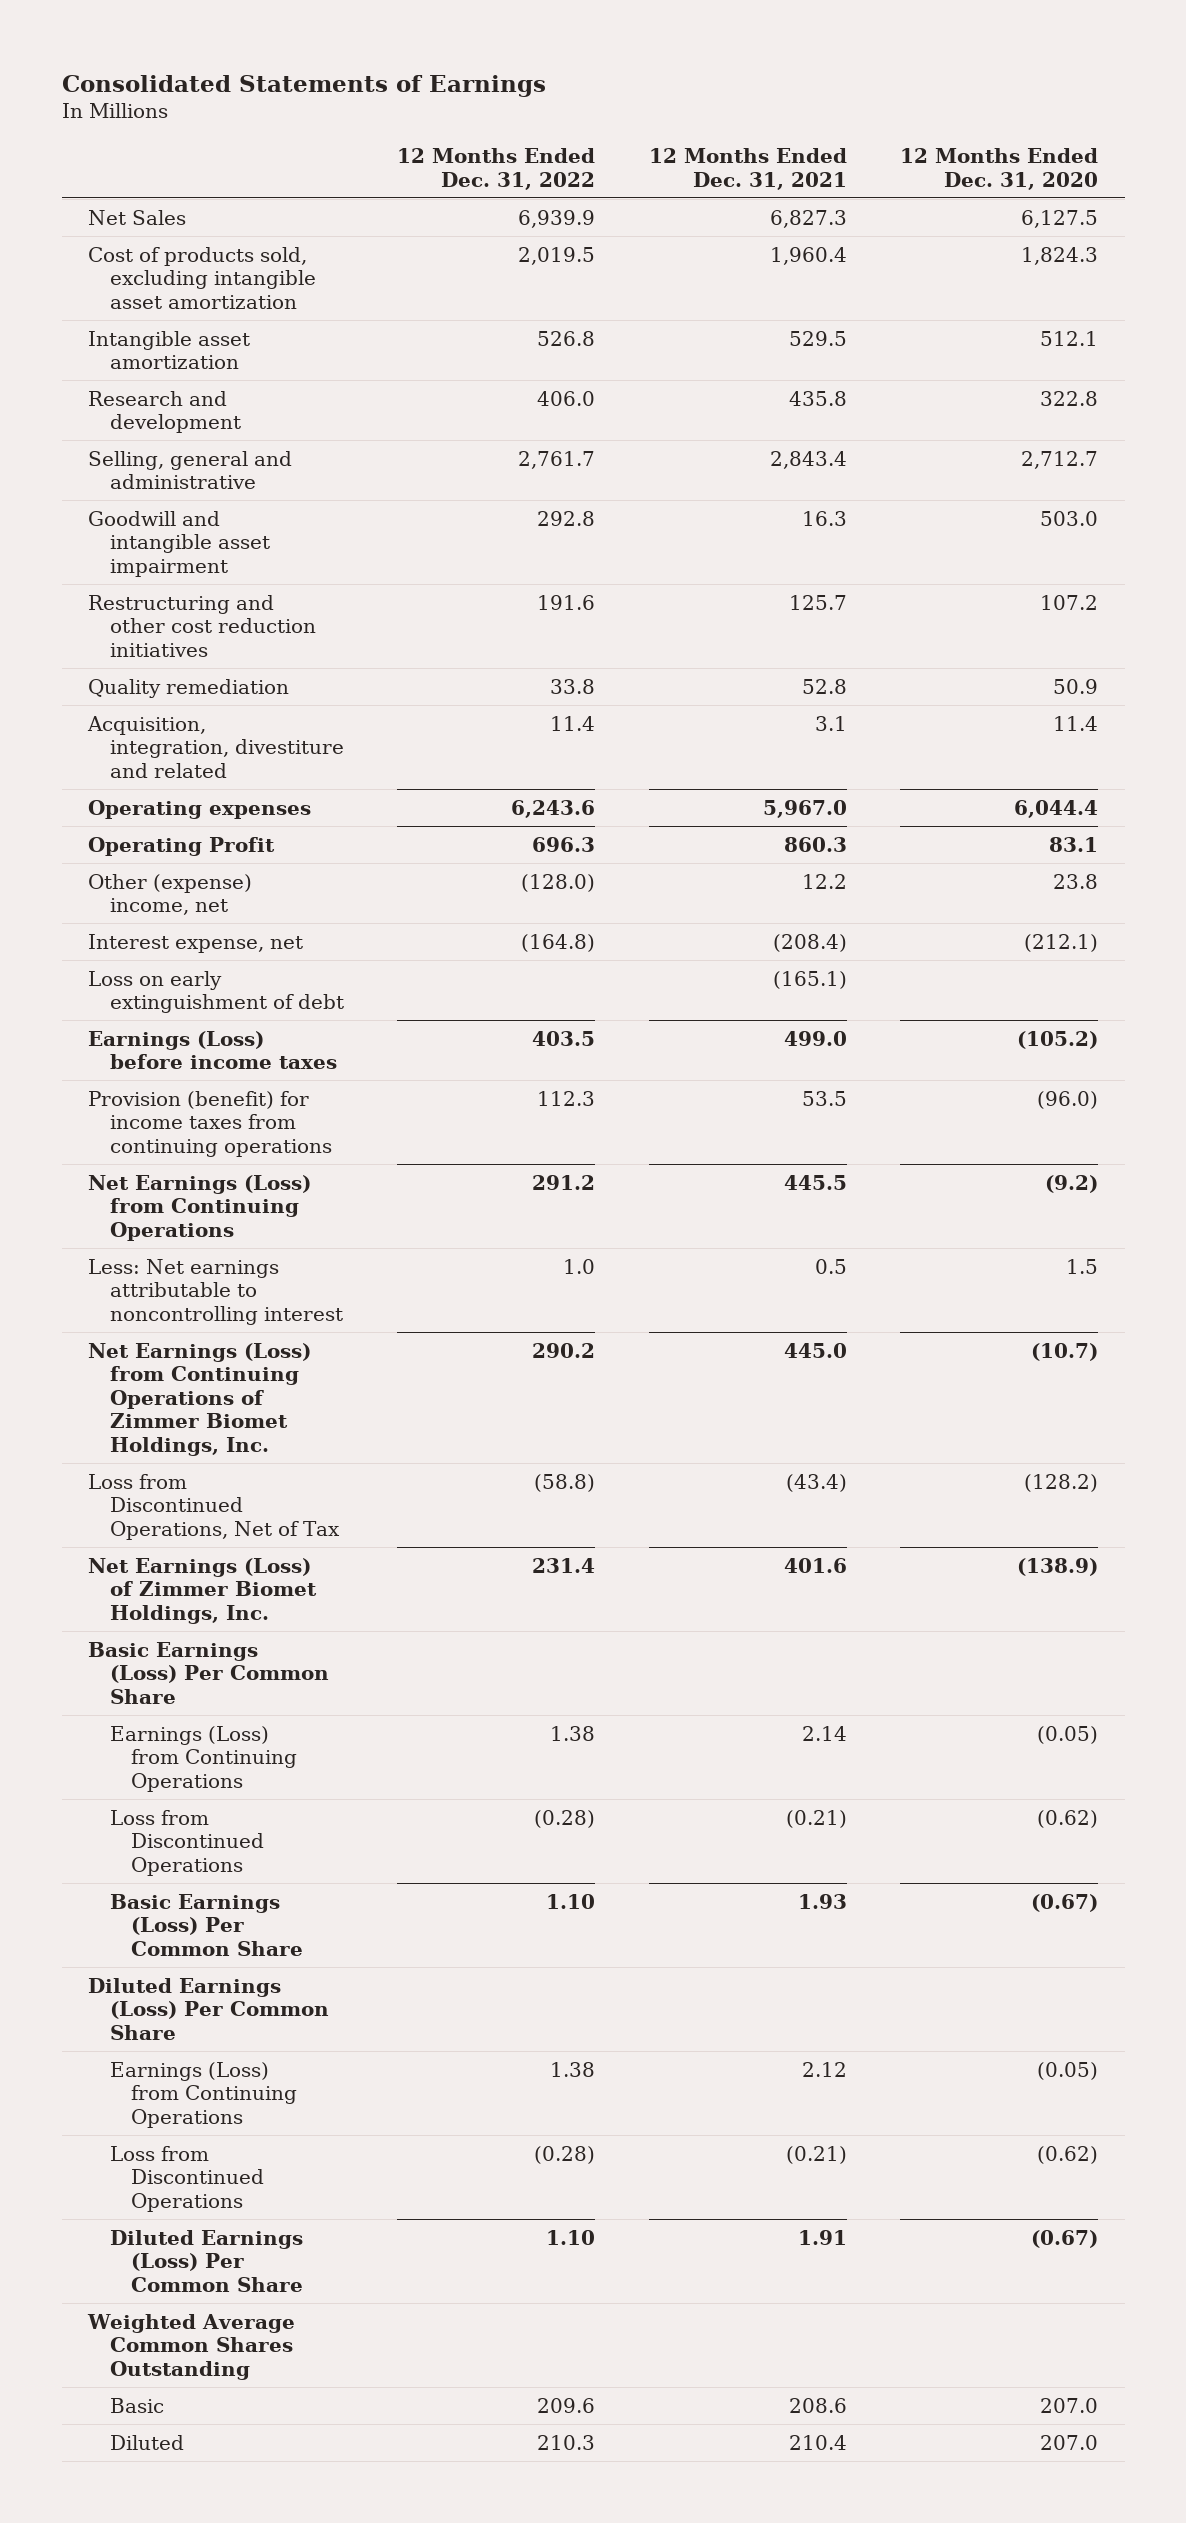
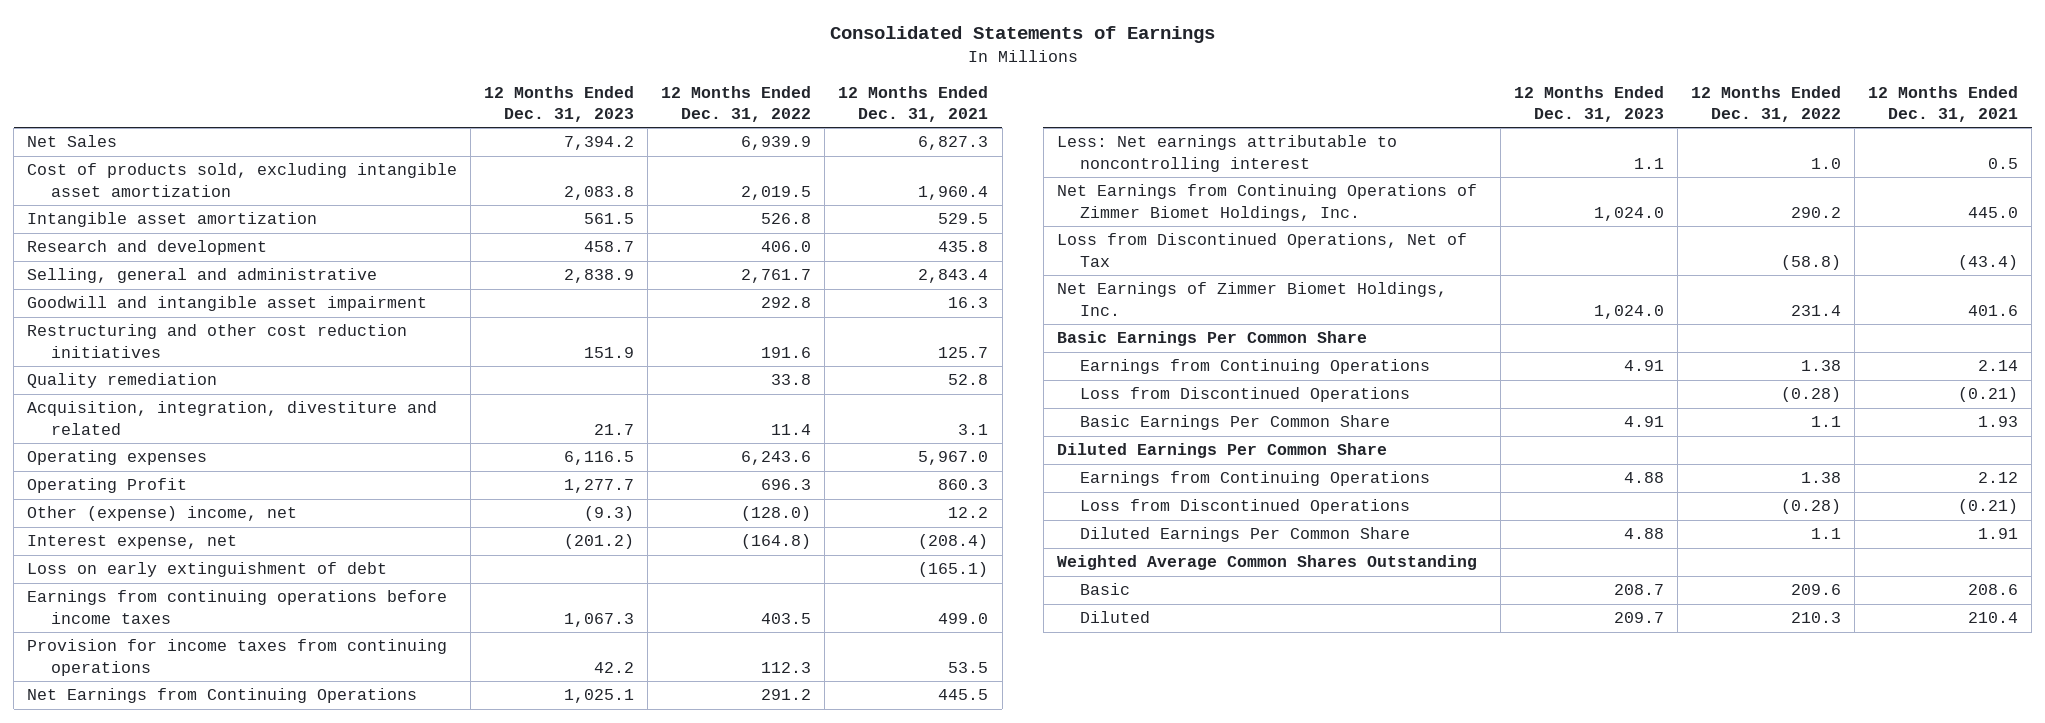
[900,147,1099,190] 12 Months Ended Dec. 31, 2020 -> none
none -> [484,85,635,122] 12 Months Ended Dec. 31, 2023
[88,1030,337,1070] Earnings (Loss) before income taxes -> [27,590,448,624] Earnings from continuing operations before income taxes
[88,1090,332,1157] Provision (benefit) for income taxes from continuing operations -> [27,639,448,676] Provision for income taxes from continuing operations
[88,1174,312,1241] Net Earnings (Loss) from Continuing Operations -> [27,688,418,704] Net Earnings from Continuing Operations
[88,1342,312,1457] Net Earnings (Loss) from Continuing Operations of Zimmer Biomet Holdings, Inc. -> [1056,184,1477,221] Net Earnings from Continuing Operations of Zimmer Biomet Holdings, Inc.
[88,1557,317,1624] Net Earnings (Loss) of Zimmer Biomet Holdings, Inc. -> [1056,282,1447,316] Net Earnings of Zimmer Biomet Holdings, Inc.
[88,1641,329,1704] Basic Earnings (Loss) Per Common Share -> [1056,331,1367,347] Basic Earnings Per Common Share
[109,1725,298,1792] Earnings (Loss) from Continuing Operations -> [1080,359,1431,375] Earnings from Continuing Operations
[109,1893,304,1956] Basic Earnings (Loss) Per Common Share -> [1080,415,1391,431] Basic Earnings Per Common Share
[546,1893,596,1909] 1.10 -> [1810,416,1841,428] 1.1
[88,1977,329,2040] Diluted Earnings (Loss) Per Common Share -> [1056,443,1387,459] Diluted Earnings Per Common Share
[109,2061,298,2128] Earnings (Loss) from Continuing Operations -> [1080,471,1431,487] Earnings from Continuing Operations
[109,2229,304,2292] Diluted Earnings (Loss) Per Common Share -> [1080,527,1411,543] Diluted Earnings Per Common Share
[546,2229,596,2245] 1.10 -> [1810,528,1841,540] 1.1

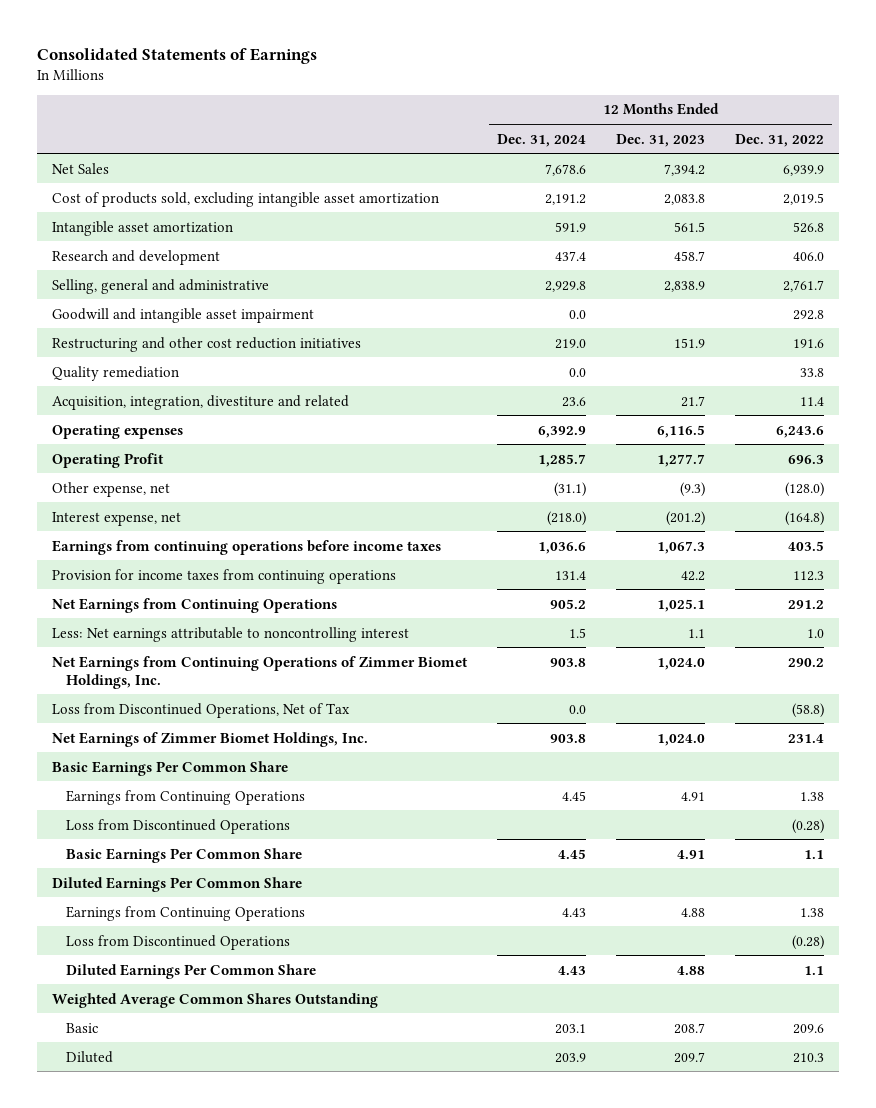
[838,85,989,122] 12 Months Ended Dec. 31, 2021 -> none
none -> [496,133,586,147] Dec. 31, 2024
[27,506,298,522] Other (expense) income, net -> [51,481,170,497] Other expense, net
[27,562,388,578] Loss on early extinguishment of debt -> none

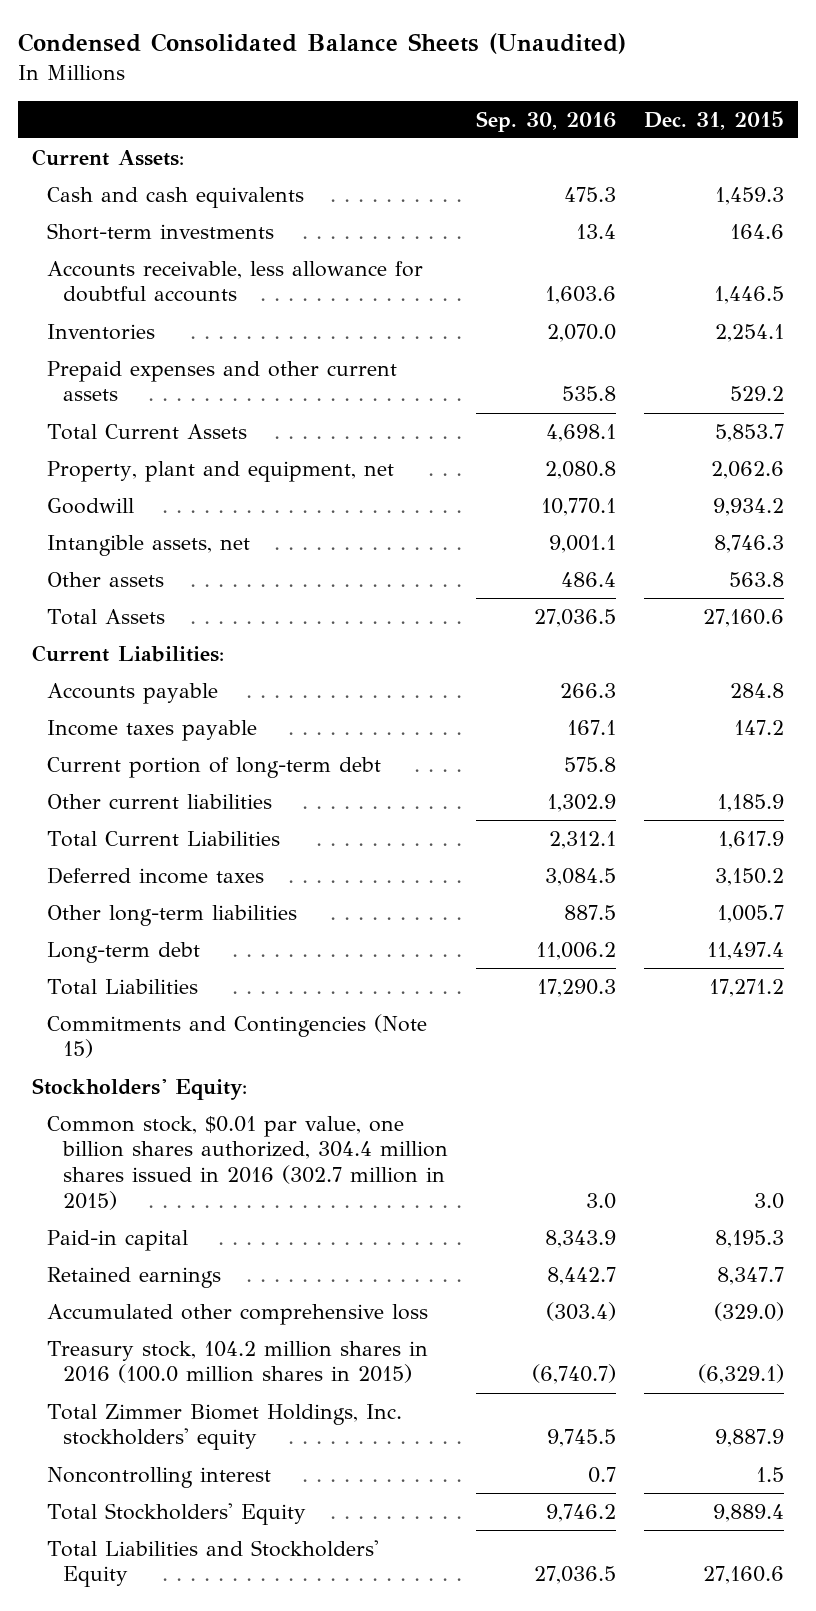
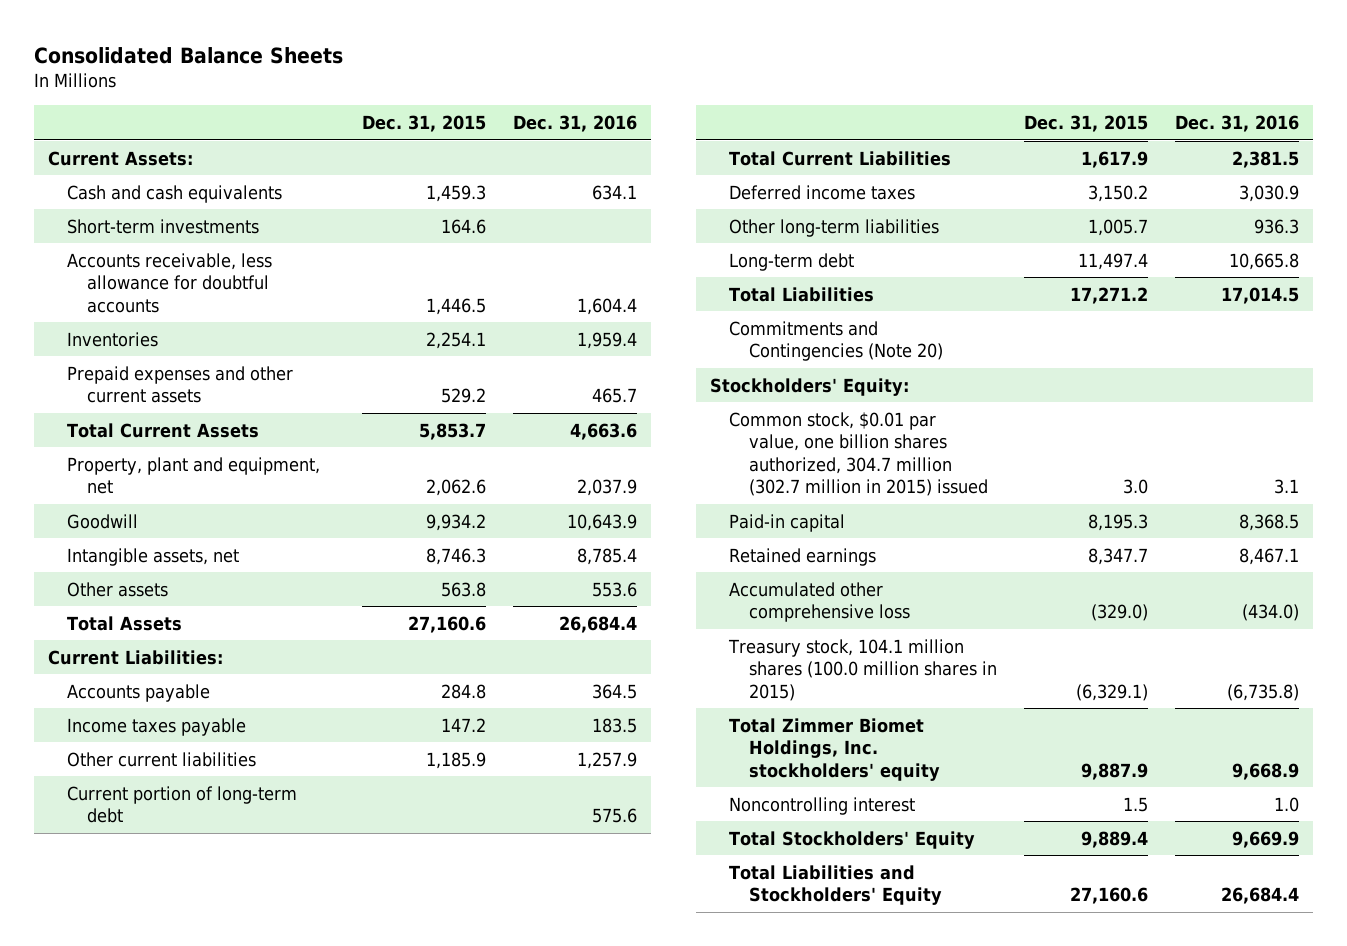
[17,32,626,54] Condensed Consolidated Balance Sheets (Unaudited) -> [34,46,344,64] Consolidated Balance Sheets
[475,110,616,132] Sep. 30, 2016 -> none
none -> [513,115,638,133] Dec. 31, 2016
[47,756,382,778] Current portion of long-term debt -> [67,785,298,824] Current portion of long-term debt
[47,1013,428,1059] Commitments and Contingencies (Note 15) -> [729,320,943,362] Commitments and Contingencies (Note 20)
[47,1115,448,1210] Common stock, $0.01 par value, one billion shares authorized, 304.4 million shares issued in 2016 (302.7 million in 2015) -> [729,411,988,497] Common stock, $0.01 par value, one billion shares authorized, 304.7 million (302.7 million in 2015) issued
[47,1340,429,1384] Treasury stock, 104.2 million shares in 2016 (100.0 million shares in 2015) -> [728,638,997,701] Treasury stock, 104.1 million shares (100.0 million shares in 2015)

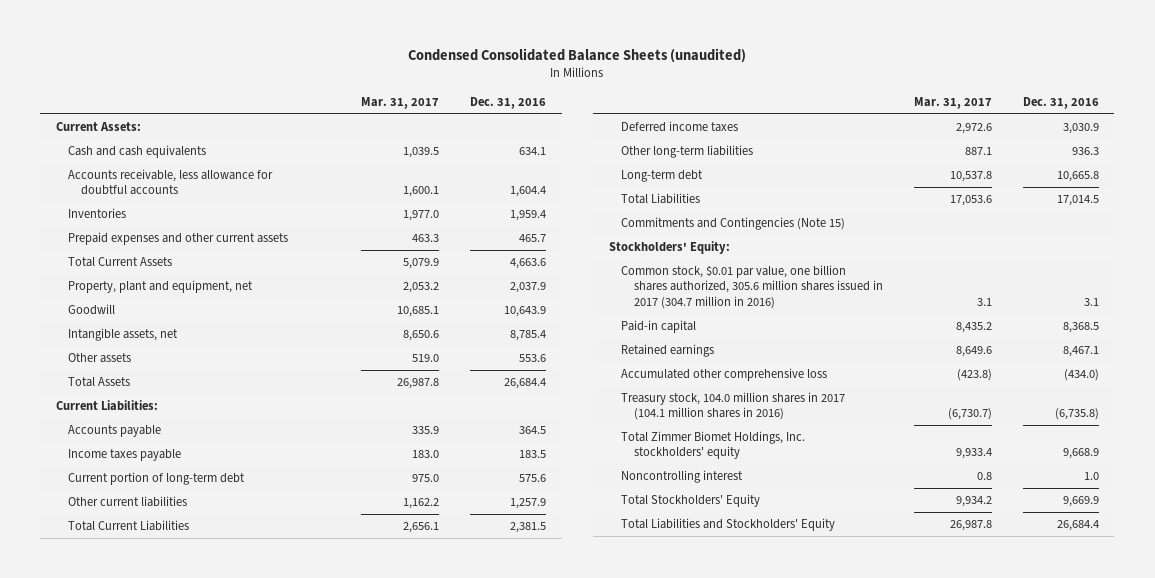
[34,46,344,64] Consolidated Balance Sheets -> [408,47,747,63] Condensed Consolidated Balance Sheets (unaudited)
[361,115,486,133] Dec. 31, 2015 -> none
none -> [360,96,439,109] Mar. 31, 2017
[67,218,260,234] Short-term investments -> none
[67,751,257,767] Other current liabilities -> [68,496,188,508] Other current liabilities
[729,320,943,362] Commitments and Contingencies (Note 20) -> [621,217,846,231] Commitments and Contingencies (Note 15)
[729,411,988,497] Common stock, $0.01 par value, one billion shares authorized, 304.7 million (302.7 million in 2015) issued -> [621,265,883,309] Common stock, $0.01 par value, one billion shares authorized, 305.6 million shares issued in 2017 (304.7 million in 2016)
[728,638,997,701] Treasury stock, 104.1 million shares (100.0 million shares in 2015) -> [621,392,846,421] Treasury stock, 104.0 million shares in 2017 (104.1 million shares in 2016)

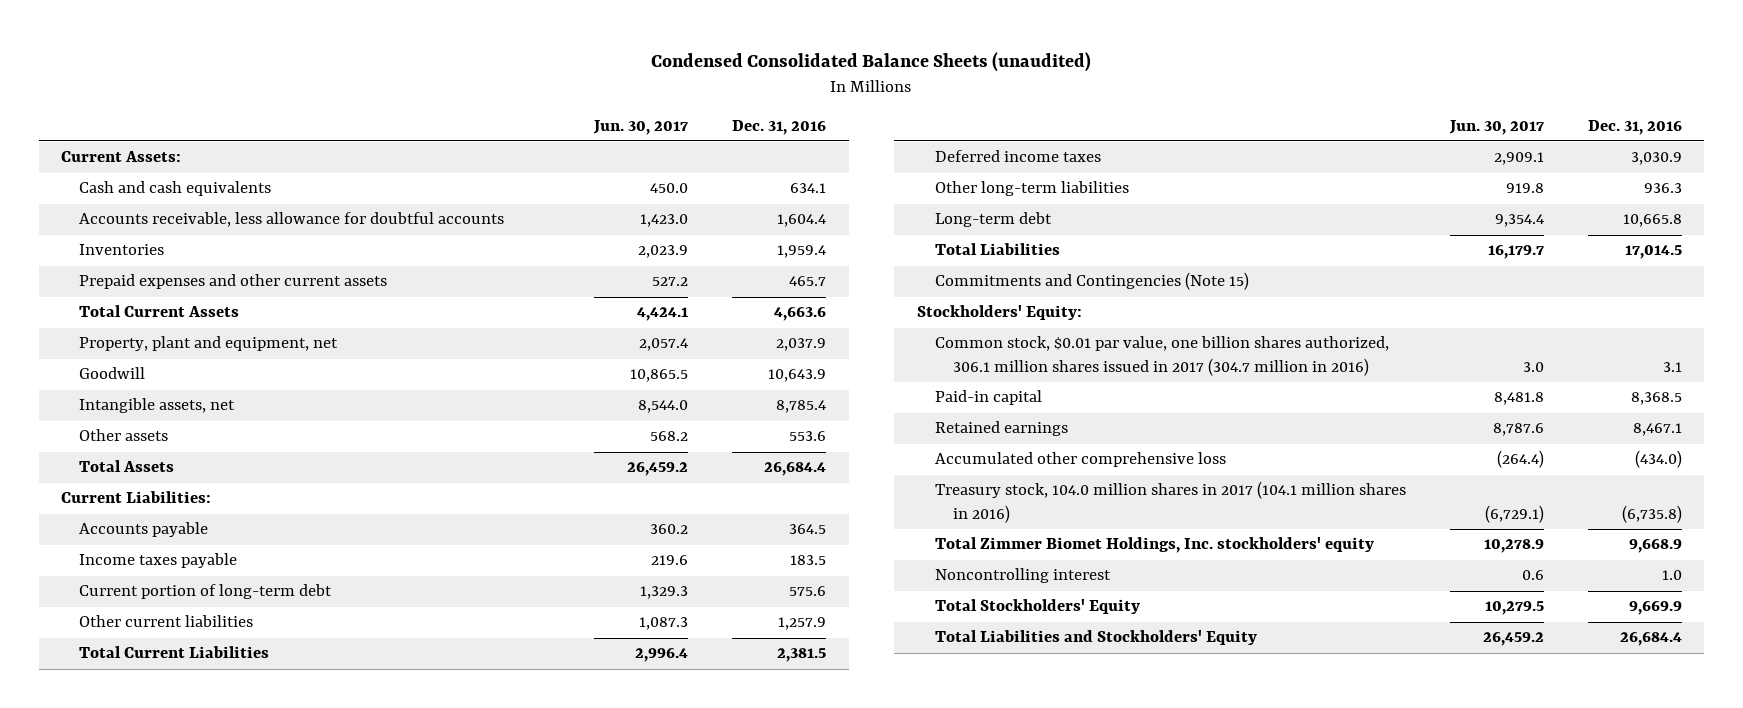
[360,96,439,109] Mar. 31, 2017 -> none
none -> [593,119,689,135] Jun. 30, 2017
[621,265,883,309] Common stock, $0.01 par value, one billion shares authorized, 305.6 million shares issued in 2017 (304.7 million in 2016) -> [934,336,1389,376] Common stock, $0.01 par value, one billion shares authorized, 306.1 million shares issued in 2017 (304.7 million in 2016)

